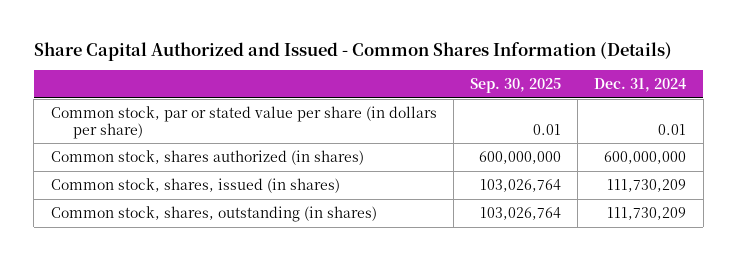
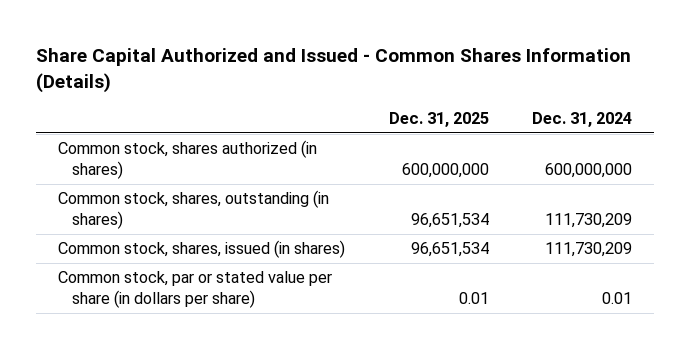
[470,78,562,94] Sep. 30, 2025 -> none
none -> [388,112,489,128] Dec. 31, 2025
[50,178,340,194] Common stock, shares, issued (in shares) -> [58,240,346,259] Common stock, shares, issued (in shares)
[50,106,437,139] Common stock, par or stated value per share (in dollars per share) -> [58,271,333,309] Common stock, par or stated value per share (in dollars per share)

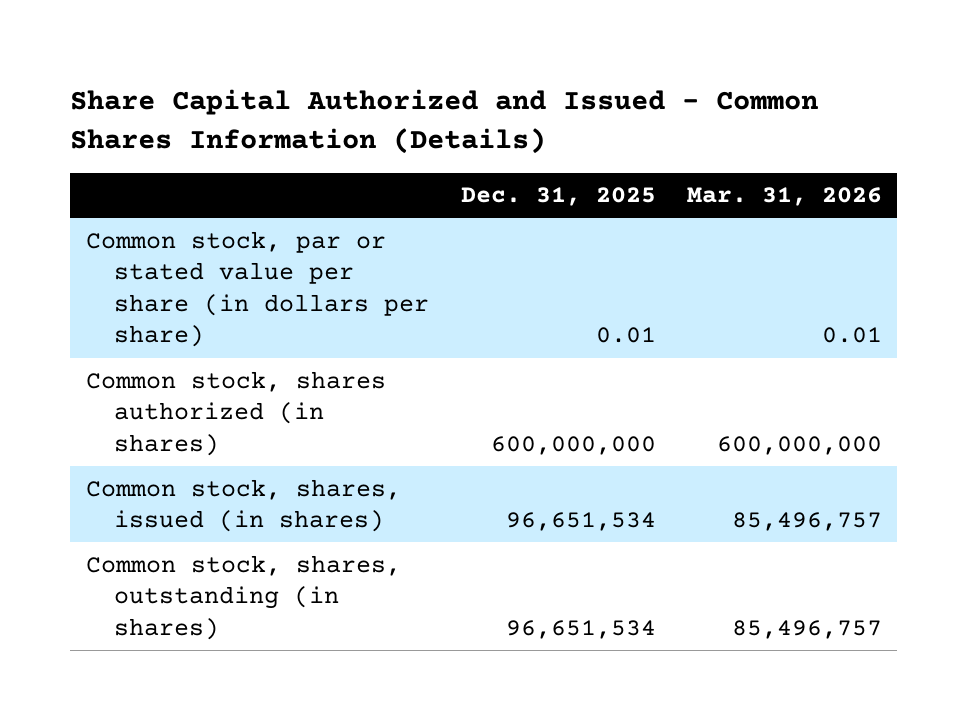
[531,112,632,128] Dec. 31, 2024 -> none
none -> [686,187,882,207] Mar. 31, 2026
[58,271,333,309] Common stock, par or stated value per share (in dollars per share) -> [85,230,430,348] Common stock, par or stated value per share (in dollars per share)
[58,190,330,230] Common stock, shares, outstanding (in shares) -> [85,554,401,640] Common stock, shares, outstanding (in shares)

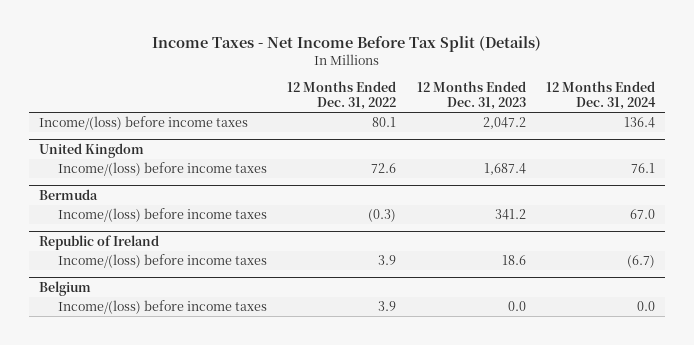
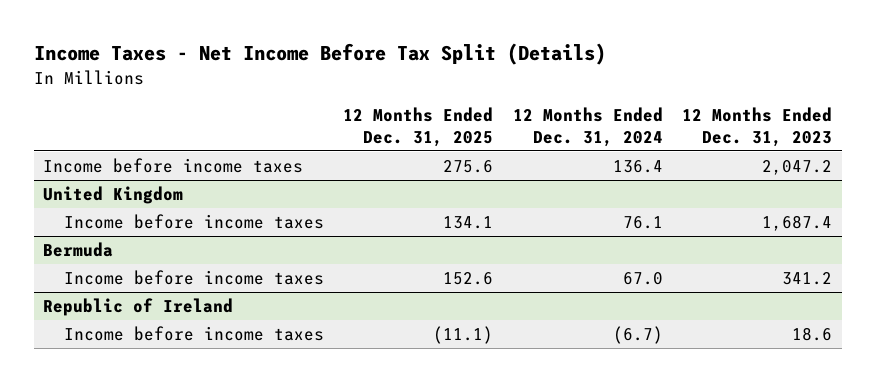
[287,81,397,111] 12 Months Ended Dec. 31, 2022 -> none
none -> [343,107,494,147] 12 Months Ended Dec. 31, 2025
[38,116,248,131] Income/(loss) before income taxes -> [43,158,304,174] Income before income taxes
[58,162,268,177] Income/(loss) before income taxes -> [63,214,324,230] Income before income taxes
[58,208,268,223] Income/(loss) before income taxes -> [63,270,324,286] Income before income taxes
[38,280,91,296] Belgium -> none
[58,300,268,315] Income/(loss) before income taxes -> none
[58,254,268,269] Income/(loss) before income taxes -> [63,326,324,342] Income before income taxes

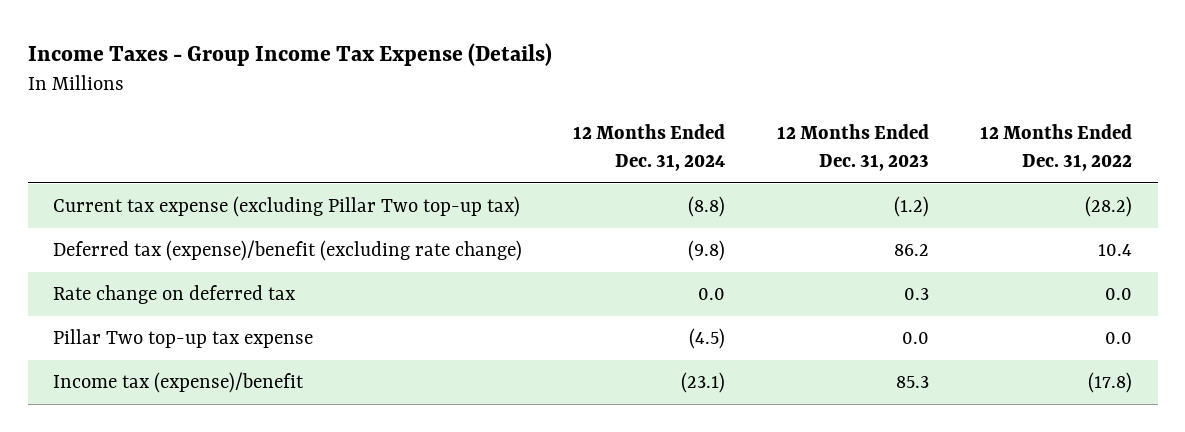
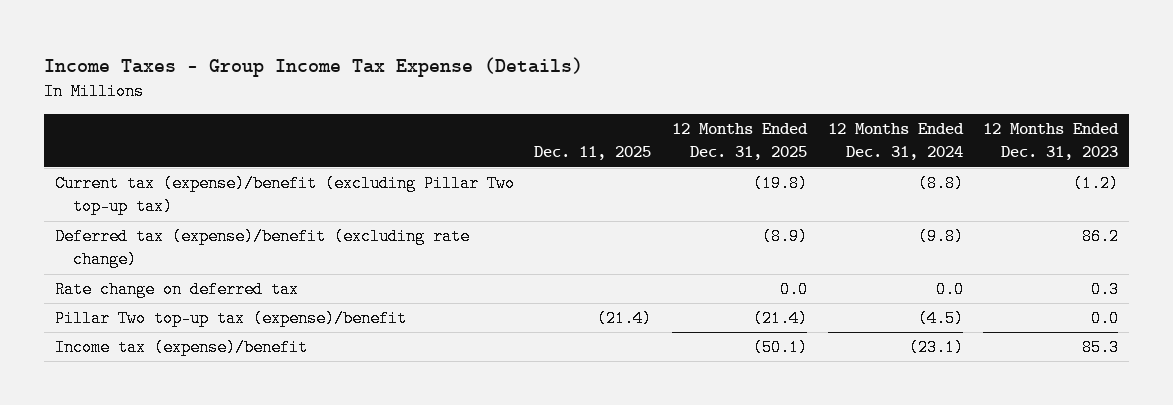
[979,124,1132,171] 12 Months Ended Dec. 31, 2022 -> none
none -> [534,146,652,161] Dec. 11, 2025
none -> [671,123,808,161] 12 Months Ended Dec. 31, 2025
[53,195,521,217] Current tax expense (excluding Pillar Two top-up tax) -> [54,175,515,216] Current tax (expense)/benefit (excluding Pillar Two top-up tax)
[53,328,314,348] Pillar Two top-up tax expense -> [54,310,407,328] Pillar Two top-up tax (expense)/benefit

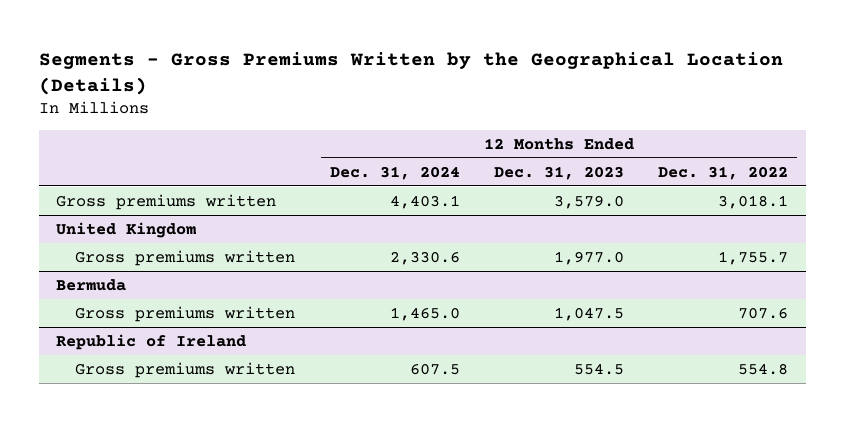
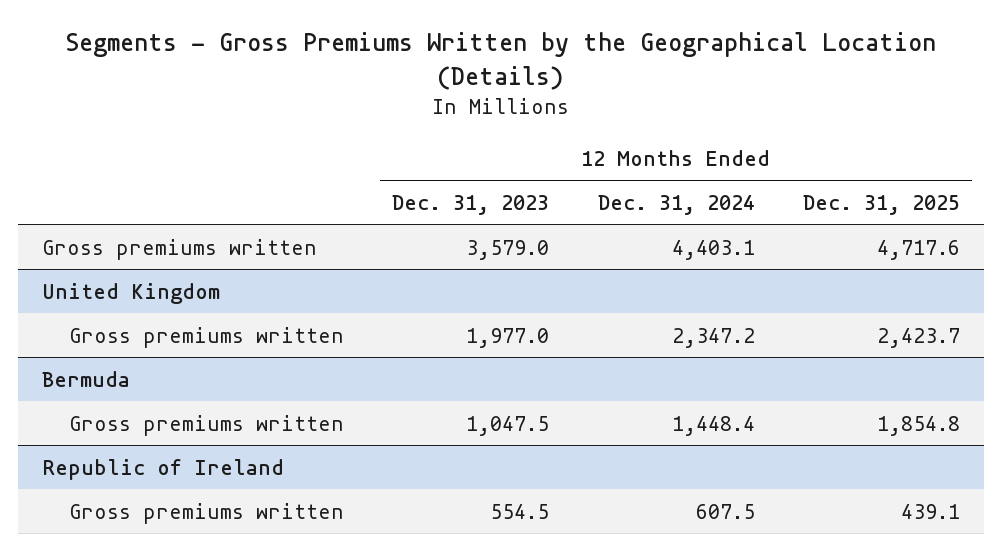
[658,165,789,180] Dec. 31, 2022 -> none
none -> [802,194,960,215] Dec. 31, 2025
[389,250,460,265] 2,330.6 -> [671,327,755,348] 2,347.2
[389,306,460,321] 1,465.0 -> [671,415,755,436] 1,448.4

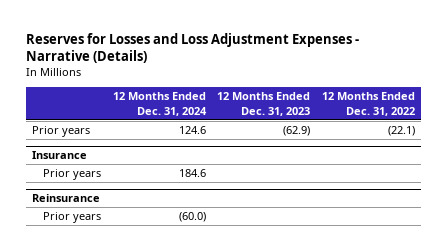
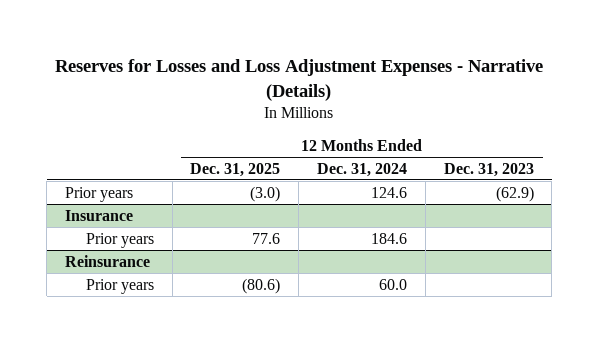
[321,92,415,116] 12 Months Ended Dec. 31, 2022 -> none
none -> [190,162,281,177] Dec. 31, 2025
[178,211,206,222] (60.0) -> [379,278,408,290] 60.0

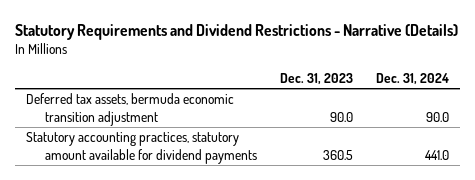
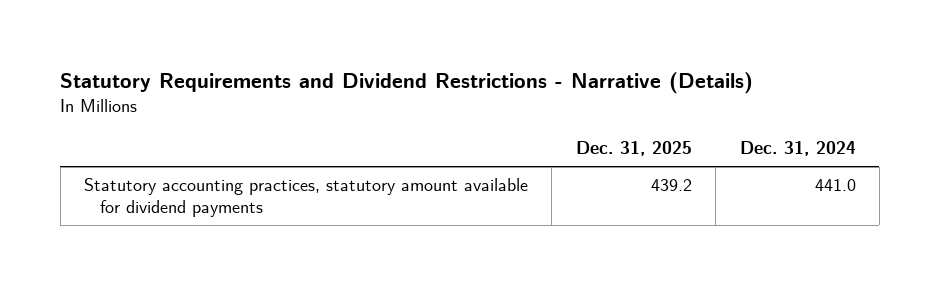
[280,72,354,85] Dec. 31, 2023 -> none
none -> [575,141,692,157] Dec. 31, 2025
[26,93,235,126] Deferred tax assets, bermuda economic transition adjustment -> none

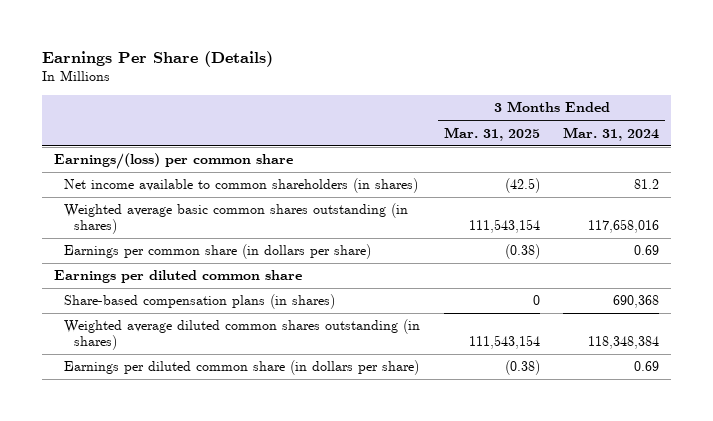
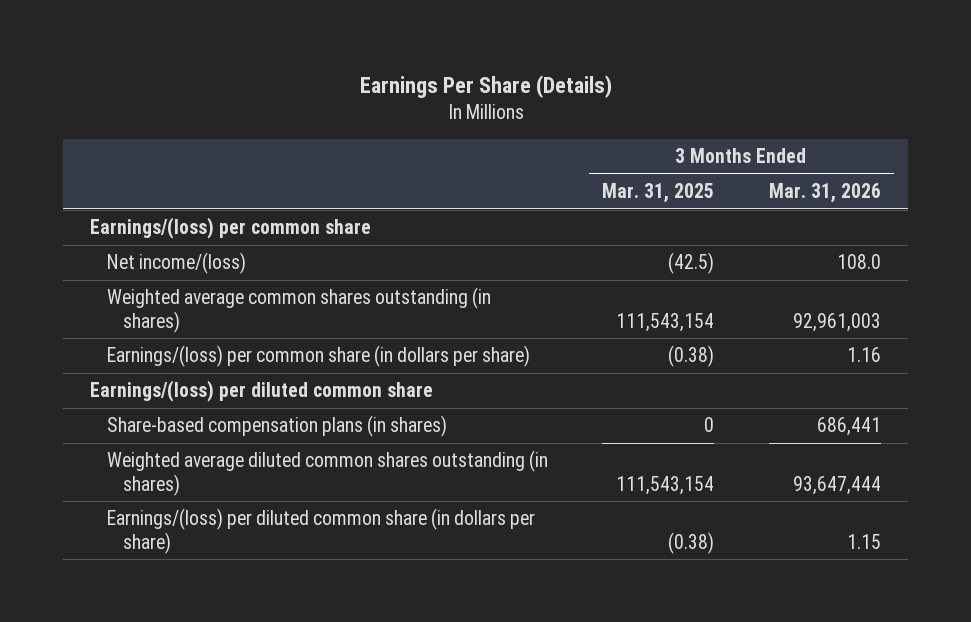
[563,126,660,141] Mar. 31, 2024 -> none
none -> [768,183,881,204] Mar. 31, 2026
[63,178,418,194] Net income available to common shareholders (in shares) -> [106,252,246,275] Net income/(loss)
[63,203,408,235] Weighted average basic common shares outstanding (in shares) -> [106,287,491,333] Weighted average common shares outstanding (in shares)
[63,244,371,260] Earnings per common share (in dollars per share) -> [106,345,530,368] Earnings/(loss) per common share (in dollars per share)
[53,270,302,284] Earnings per diluted common share -> [90,380,434,403] Earnings/(loss) per diluted common share
[63,360,419,376] Earnings per diluted common share (in dollars per share) -> [106,508,535,554] Earnings/(loss) per diluted common share (in dollars per share)

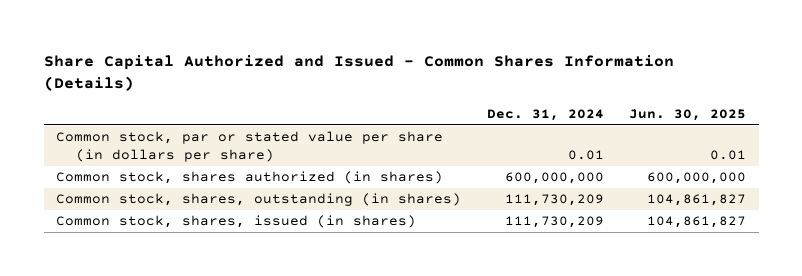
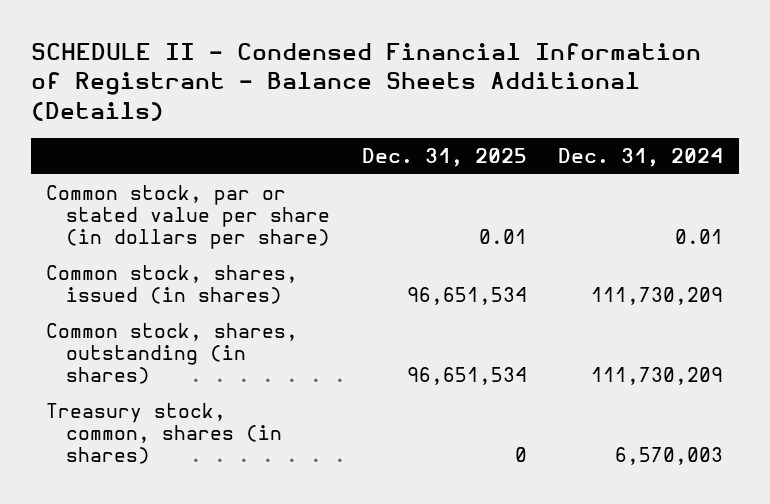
[43,54,674,91] Share Capital Authorized and Issued - Common Shares Information (Details) -> [30,42,701,121] SCHEDULE II - Condensed Financial Information of Registrant - Balance Sheets Additional (Details)
[629,108,747,121] Jun. 30, 2025 -> none
none -> [361,147,527,167] Dec. 31, 2025
[56,171,444,185] Common stock, shares authorized (in shares) -> none
[56,193,462,207] Common stock, shares, outstanding (in shares) -> [46,323,299,385] Common stock, shares, outstanding (in shares)
none -> [46,403,283,465] Treasury stock, common, shares (in shares)

